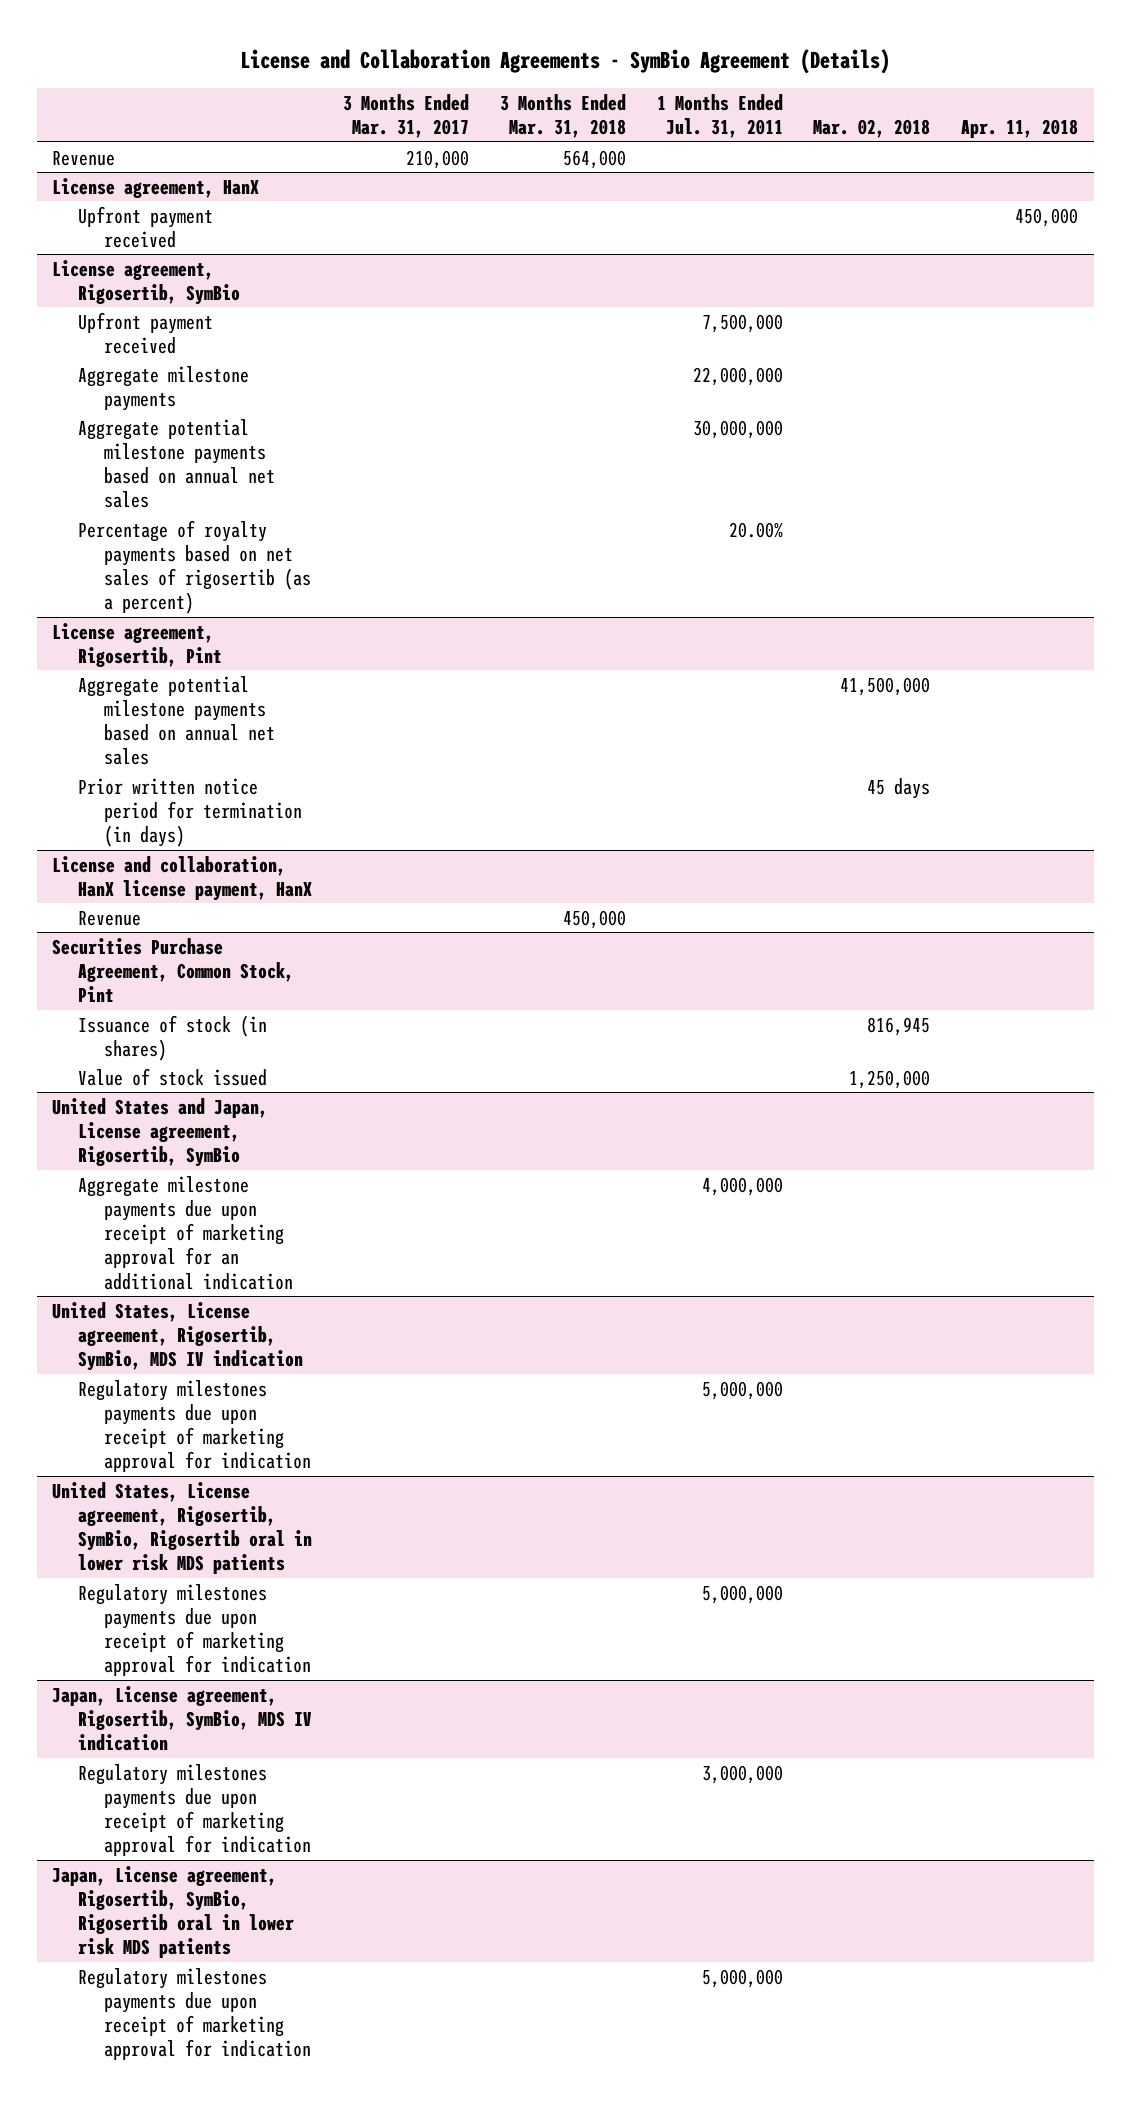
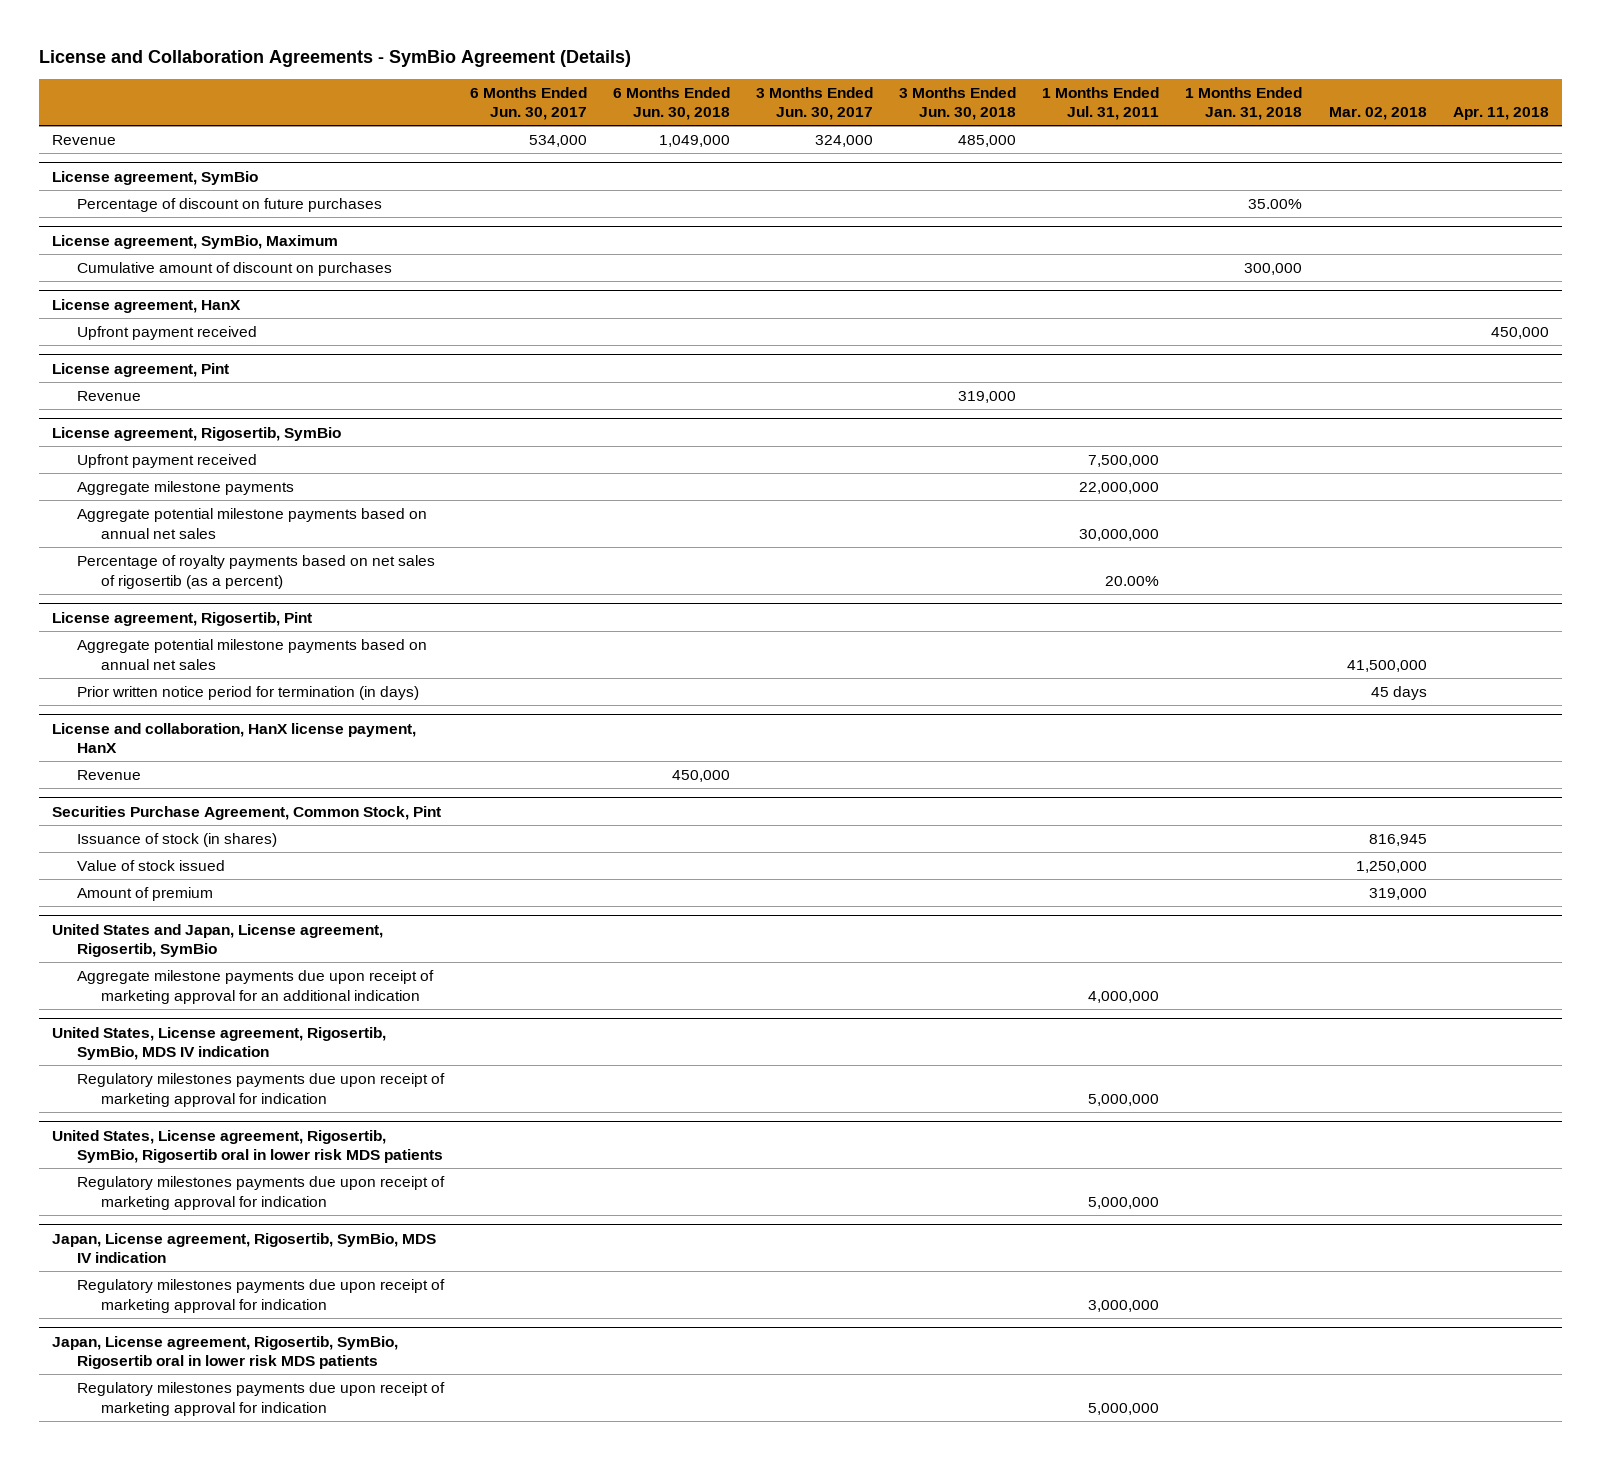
[343,94,470,139] 3 Months Ended Mar. 31, 2017 -> none
[499,94,626,139] 3 Months Ended Mar. 31, 2018 -> none
none -> [469,86,587,121] 6 Months Ended Jun. 30, 2017
none -> [612,86,730,121] 6 Months Ended Jun. 30, 2018
none -> [755,86,873,121] 3 Months Ended Jun. 30, 2017
none -> [899,86,1017,121] 3 Months Ended Jun. 30, 2018
none -> [1185,86,1303,121] 1 Months Ended Jan. 31, 2018
none -> [51,170,258,185] License agreement, SymBio
none -> [76,197,382,212] Percentage of discount on future purchases
none -> [51,234,338,249] License agreement, SymBio, Maximum
none -> [76,261,392,276] Cumulative amount of discount on purchases
none -> [51,362,229,377] License agreement, Pint
none -> [76,390,141,401] Revenue
none -> [76,886,213,901] Amount of premium

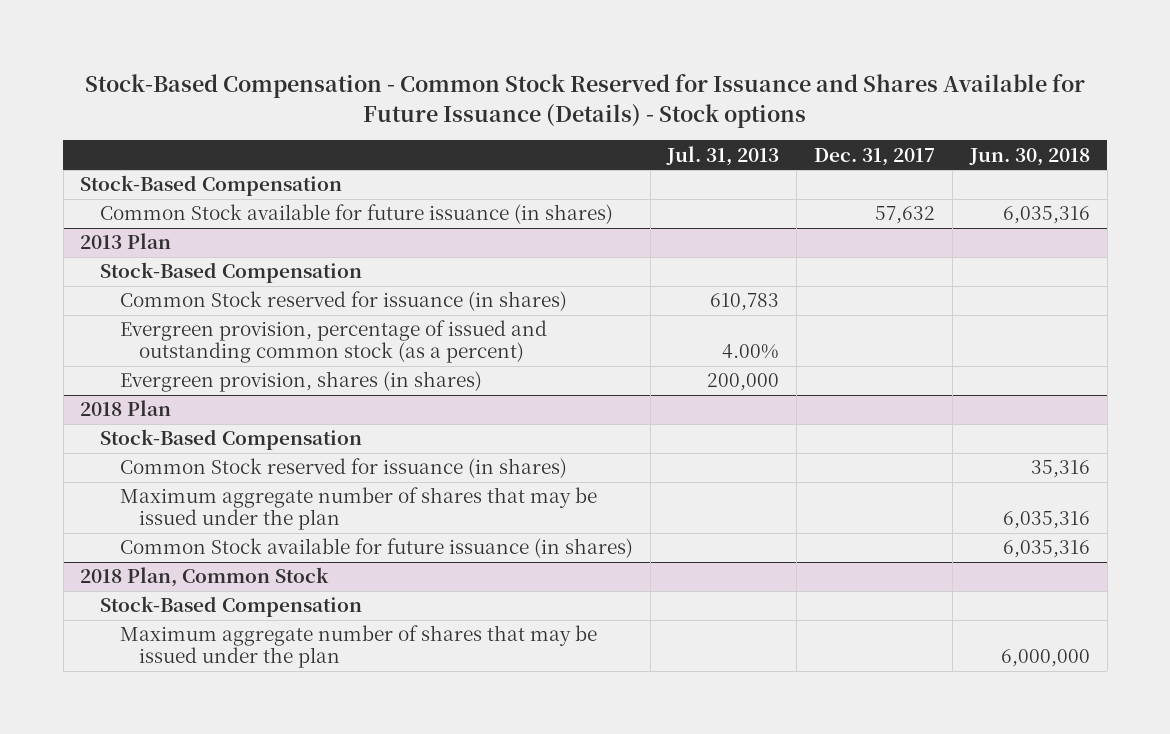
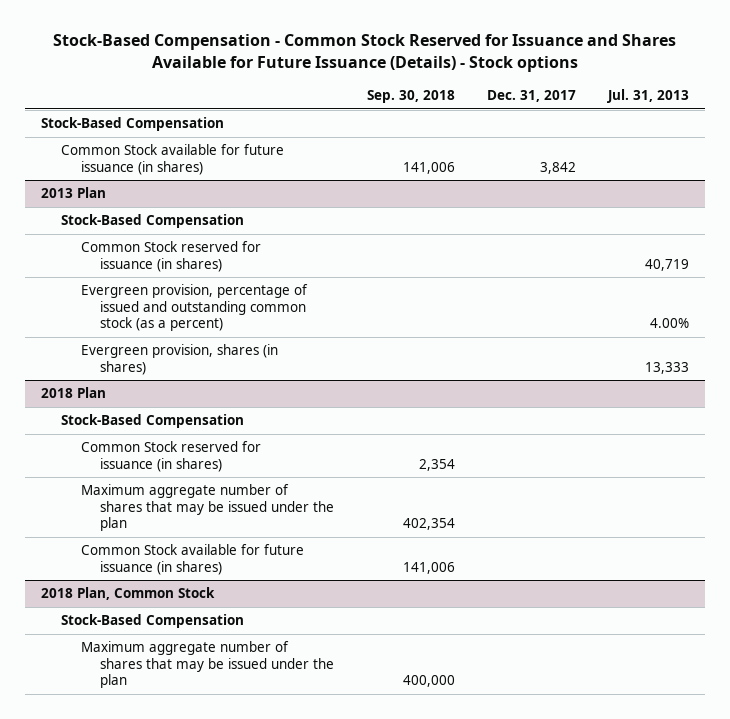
[968,147,1090,166] Jun. 30, 2018 -> none
none -> [366,89,455,103] Sep. 30, 2018
[875,206,936,225] 57,632 -> [539,161,576,174] 3,842
[710,293,780,312] 610,783 -> [645,258,690,271] 40,719
[707,373,780,392] 200,000 -> [645,361,690,374] 13,333

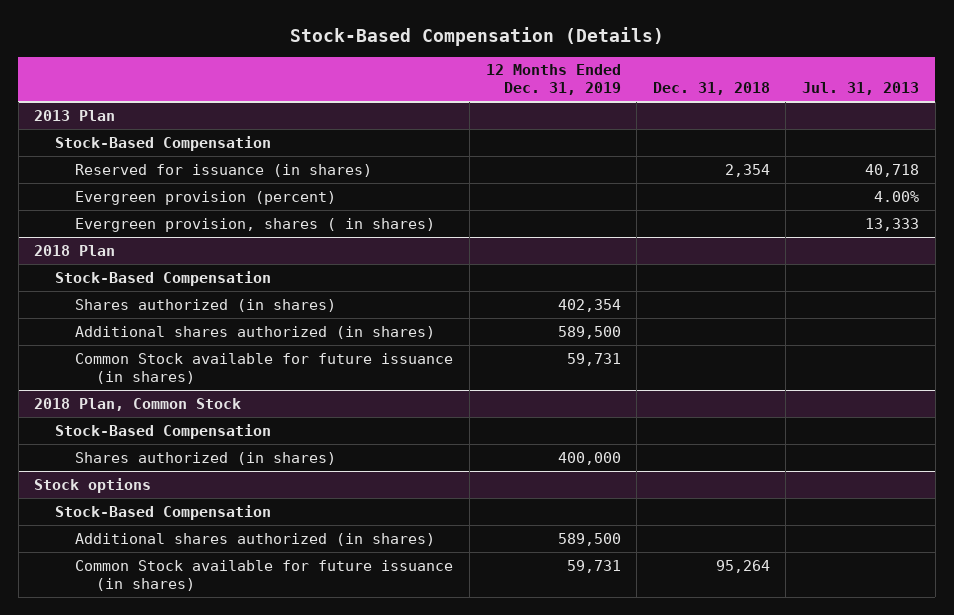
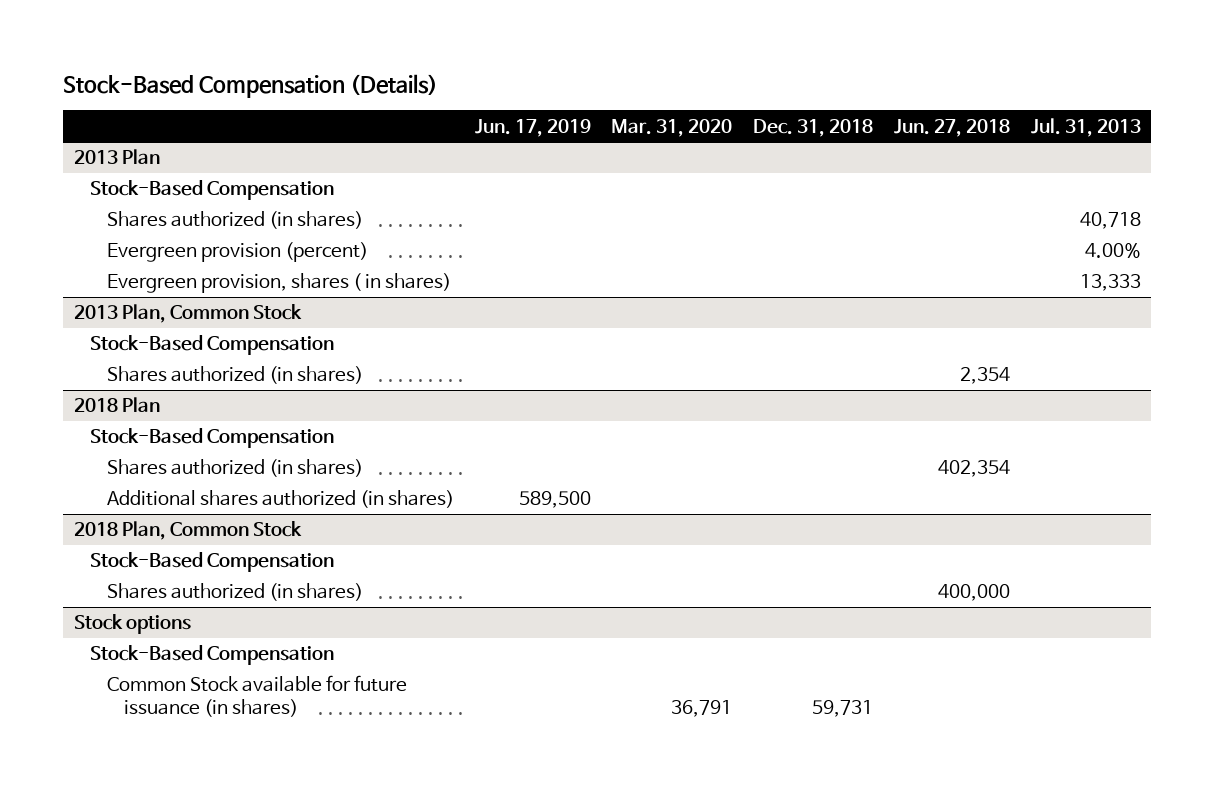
[485,64,621,96] 12 Months Ended Dec. 31, 2019 -> none
none -> [474,118,591,137] Jun. 17, 2019
none -> [611,118,733,137] Mar. 31, 2020
none -> [894,118,1011,137] Jun. 27, 2018
[75,163,373,177] Reserved for issuance (in shares) -> none
none -> [106,211,363,230] Shares authorized (in shares)
none -> [73,304,302,324] 2013 Plan, Common Stock
none -> [90,335,335,356] Stock-Based Compensation
none -> [106,366,363,385] Shares authorized (in shares)
[75,352,454,384] Common Stock available for future issuance (in shares) -> none
[75,532,436,546] Additional shares authorized (in shares) -> none
[715,559,770,573] 95,264 -> [812,699,874,717] 59,731

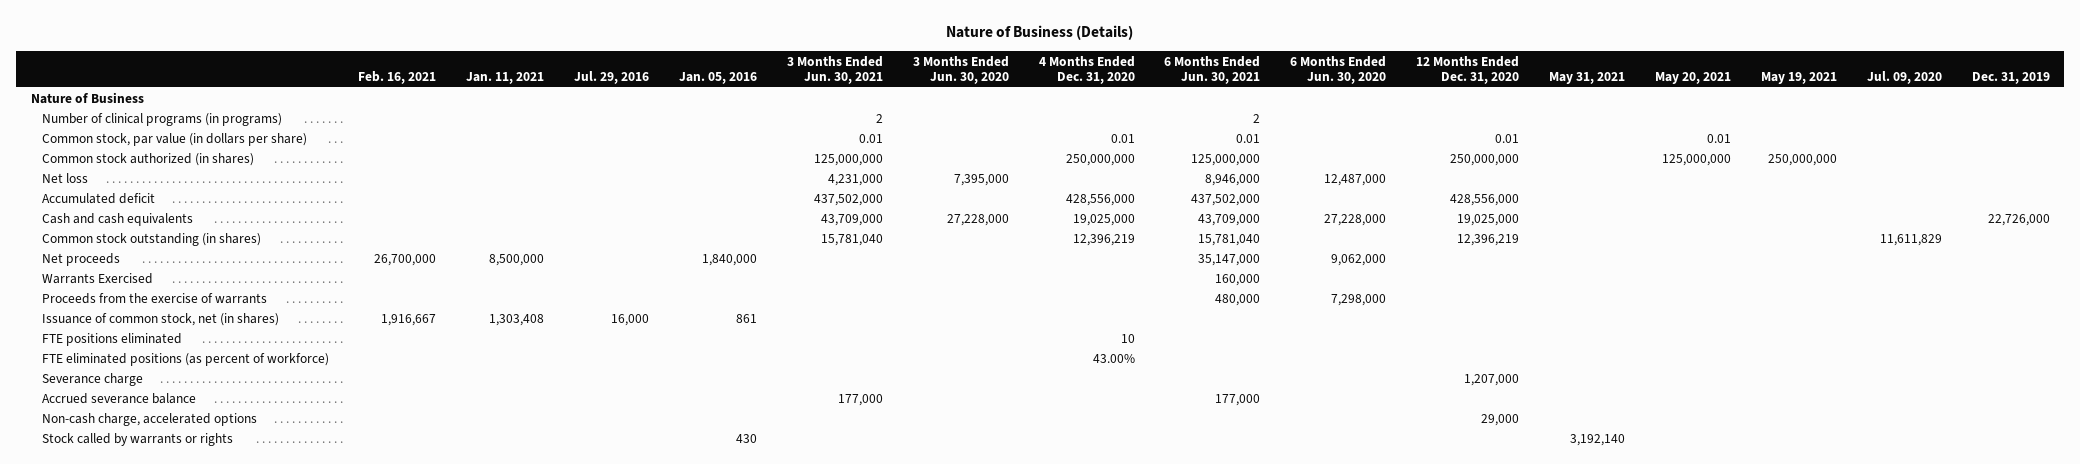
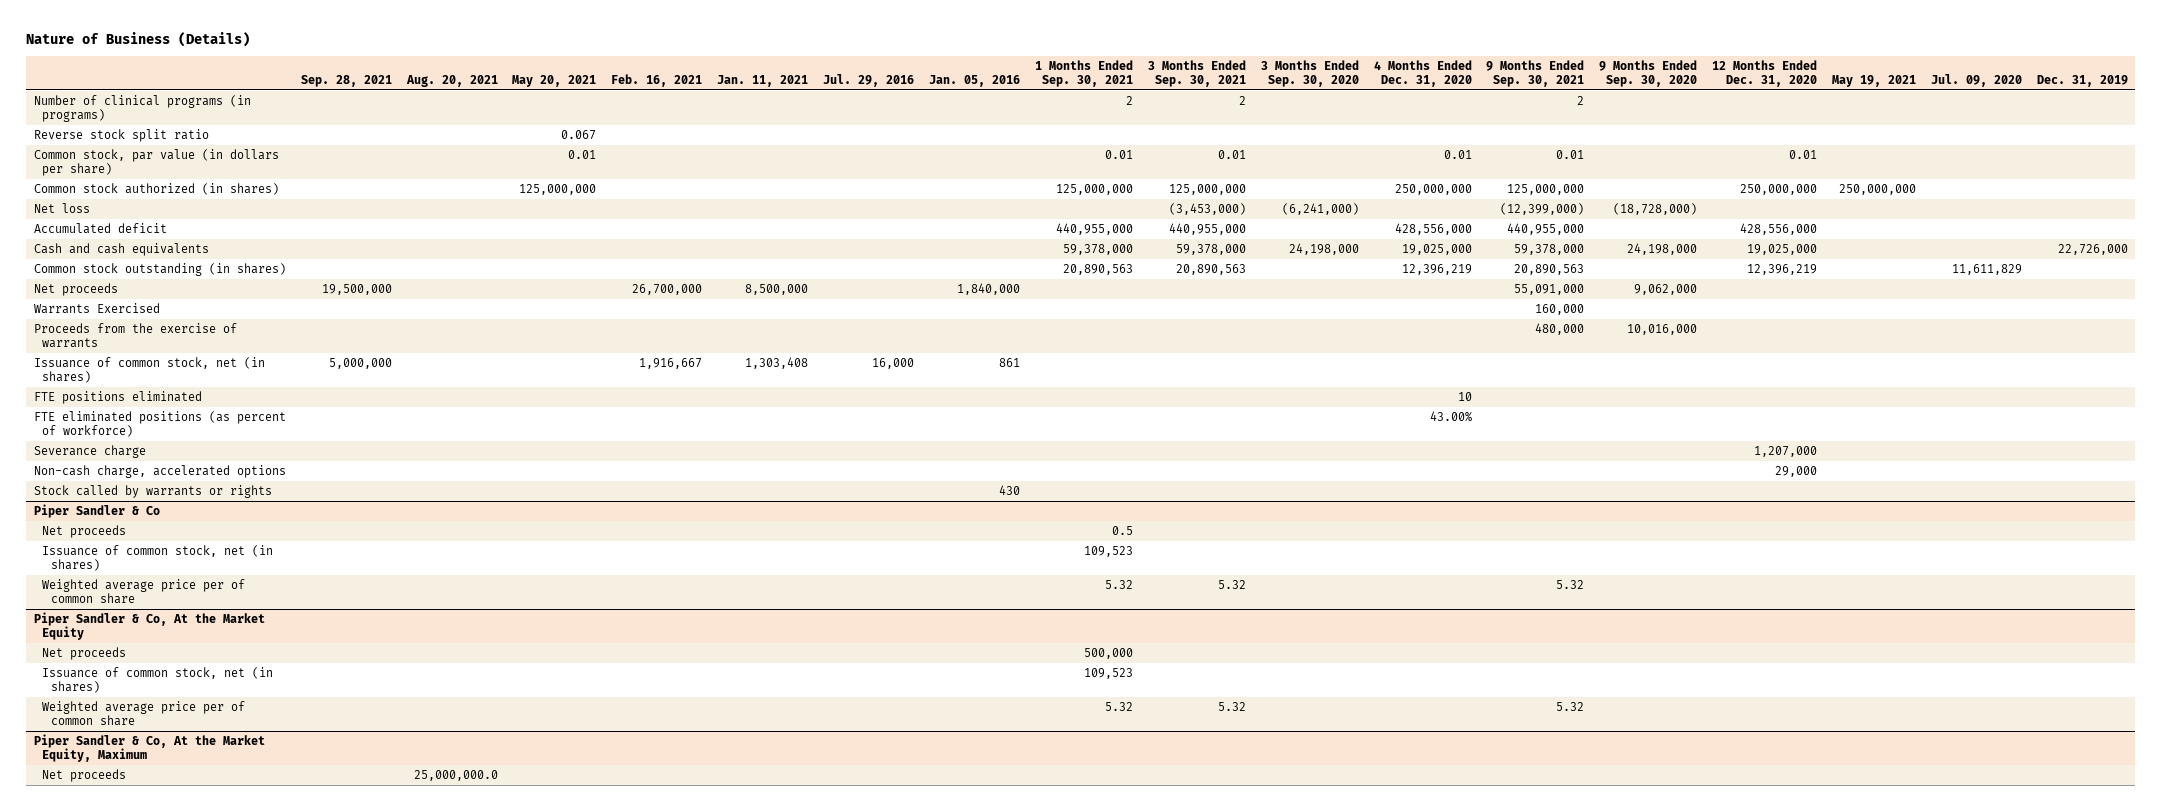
[786,55,883,85] 3 Months Ended Jun. 30, 2021 -> none
[912,55,1009,85] 3 Months Ended Jun. 30, 2020 -> none
[1164,55,1261,85] 6 Months Ended Jun. 30, 2021 -> none
[1290,55,1387,85] 6 Months Ended Jun. 30, 2020 -> none
[1549,72,1626,85] May 31, 2021 -> none
none -> [300,74,392,87] Sep. 28, 2021
none -> [405,74,498,87] Aug. 20, 2021
none -> [1034,59,1133,87] 1 Months Ended Sep. 30, 2021
none -> [1147,59,1246,87] 3 Months Ended Sep. 30, 2021
none -> [1260,59,1359,87] 3 Months Ended Sep. 30, 2020
none -> [1486,59,1585,87] 9 Months Ended Sep. 30, 2021
none -> [1599,59,1698,87] 9 Months Ended Sep. 30, 2020
[30,91,144,104] Nature of Business -> none
none -> [33,128,209,142] Reverse stock split ratio
[41,392,196,404] Accrued severance balance -> none
none -> [33,503,160,518] Piper Sandler & Co
none -> [42,524,127,538] Net proceeds
none -> [42,544,274,572] Issuance of common stock, net (in shares)
none -> [42,578,246,605] Weighted average price per of common share
none -> [33,611,265,641] Piper Sandler & Co, At the Market Equity
none -> [42,646,127,660] Net proceeds
none -> [42,666,274,694] Issuance of common stock, net (in shares)
none -> [42,700,246,727] Weighted average price per of common share
none -> [33,733,265,763] Piper Sandler & Co, At the Market Equity, Maximum
none -> [42,768,127,782] Net proceeds

